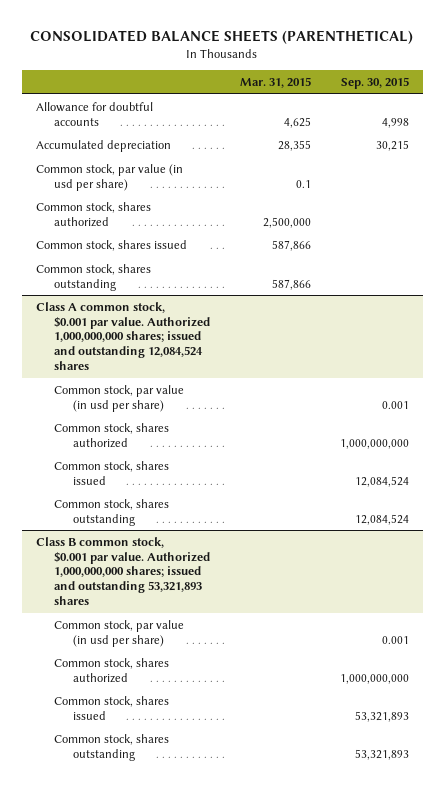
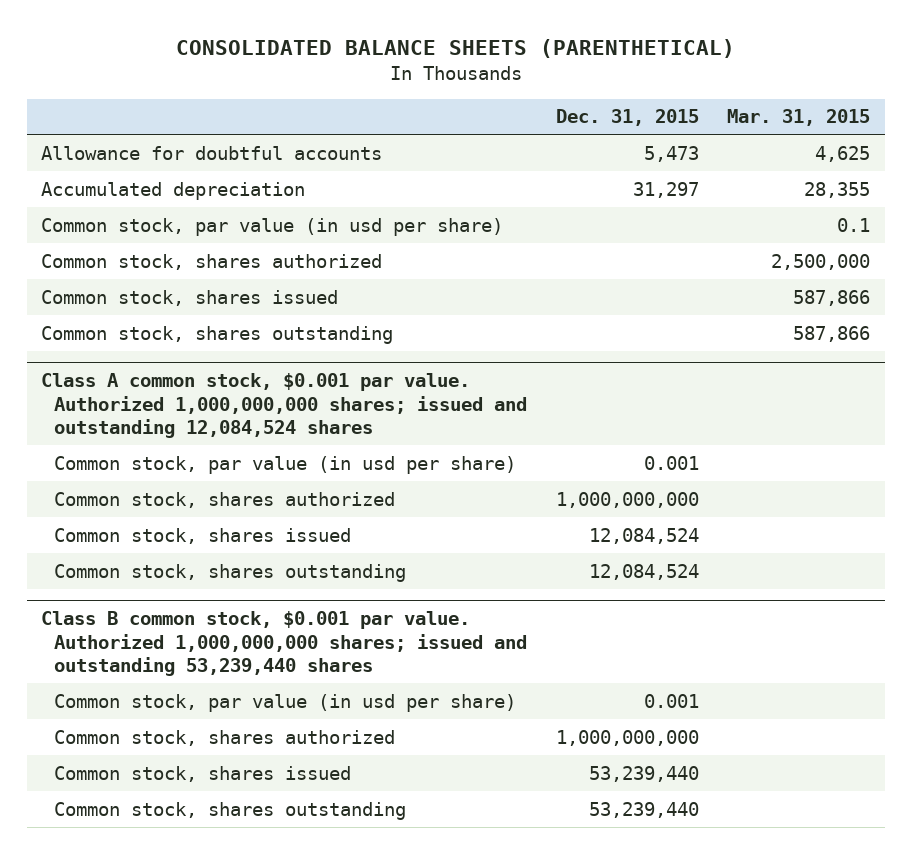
[340,76,409,89] Sep. 30, 2015 -> none
none -> [555,109,699,127] Dec. 31, 2015
[36,536,211,605] Class B common stock, $0.001 par value. Authorized 1,000,000,000 shares; issued and outstanding 53,321,893 shares -> [41,611,527,677] Class B common stock, $0.001 par value. Authorized 1,000,000,000 shares; issued and outstanding 53,239,440 shares

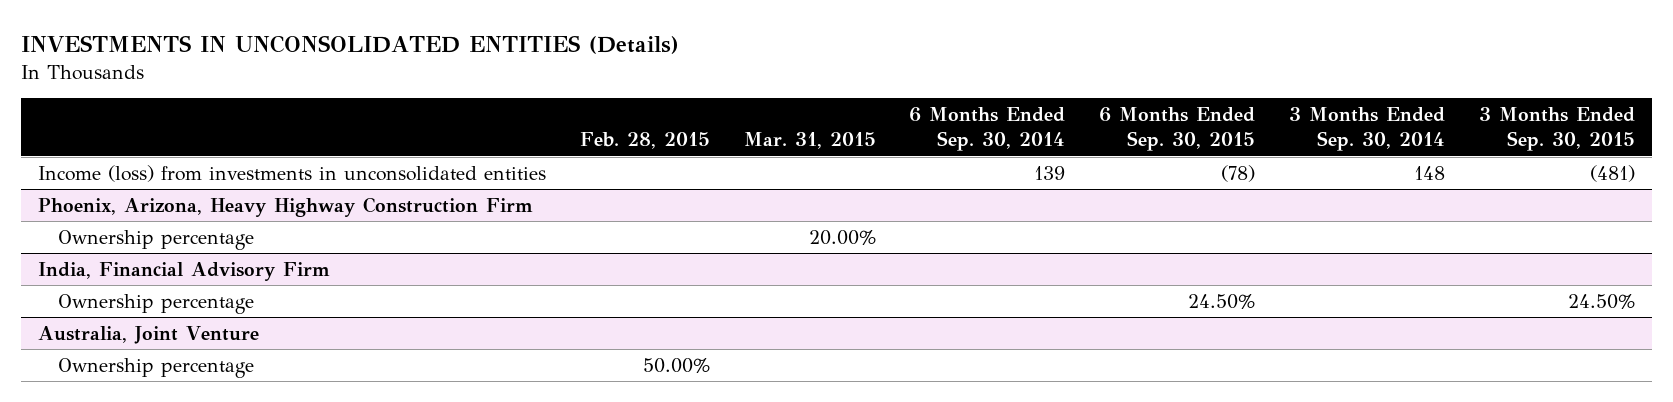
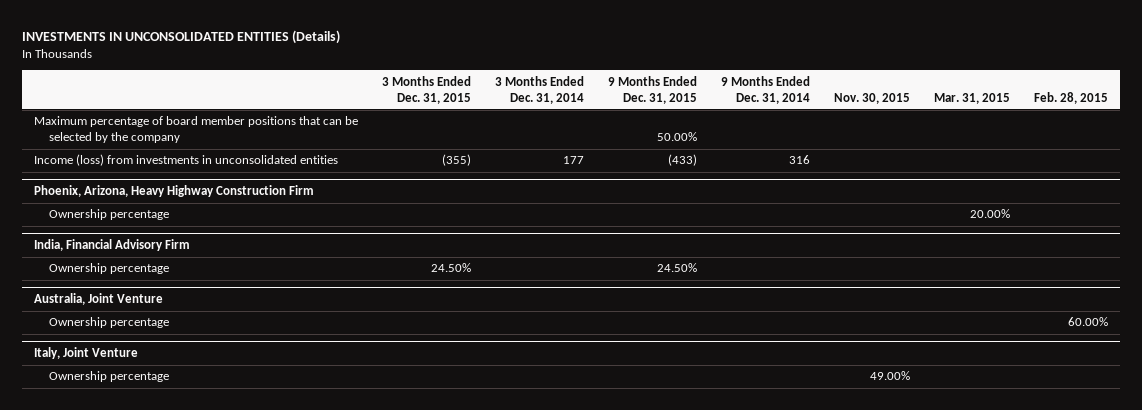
[909,107,1066,152] 6 Months Ended Sep. 30, 2014 -> none
[1099,107,1256,152] 6 Months Ended Sep. 30, 2015 -> none
[1289,107,1446,152] 3 Months Ended Sep. 30, 2014 -> none
[1478,107,1635,152] 3 Months Ended Sep. 30, 2015 -> none
none -> [381,75,471,104] 3 Months Ended Dec. 31, 2015
none -> [494,75,584,104] 3 Months Ended Dec. 31, 2014
none -> [607,75,697,104] 9 Months Ended Dec. 31, 2015
none -> [720,75,810,104] 9 Months Ended Dec. 31, 2014
none -> [833,92,910,104] Nov. 30, 2015
none -> [34,116,359,144] Maximum percentage of board member positions that can be selected by the company
[642,357,710,373] 50.00% -> [1067,317,1108,327] 60.00%
none -> [34,347,139,360] Italy, Joint Venture
none -> [49,371,170,383] Ownership percentage

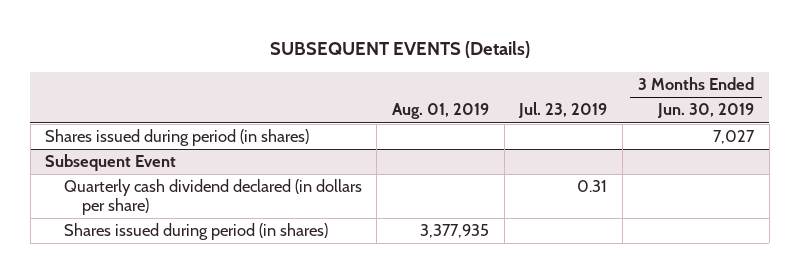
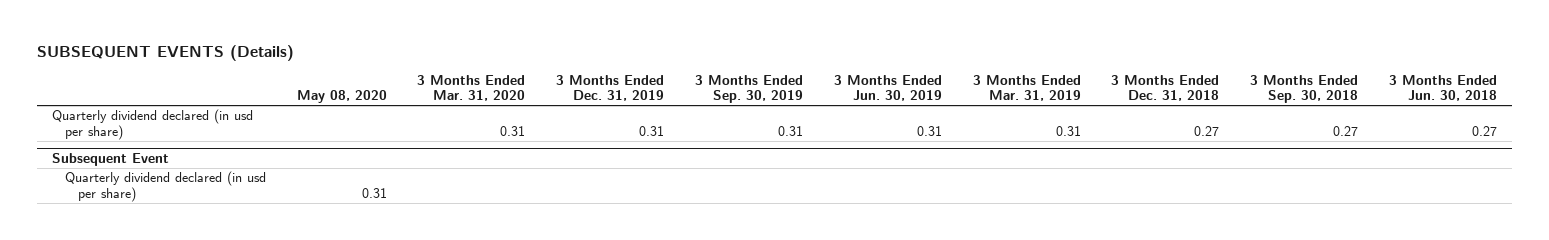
[392,103,490,120] Aug. 01, 2019 -> none
[518,102,608,119] Jul. 23, 2019 -> none
none -> [296,90,387,104] May 08, 2020
none -> [417,74,526,102] 3 Months Ended Mar. 31, 2020
none -> [556,74,665,102] 3 Months Ended Dec. 31, 2019
none -> [695,74,804,104] 3 Months Ended Sep. 30, 2019
none -> [972,74,1081,102] 3 Months Ended Mar. 31, 2019
none -> [1111,74,1220,102] 3 Months Ended Dec. 31, 2018
none -> [1250,74,1359,104] 3 Months Ended Sep. 30, 2018
none -> [1389,74,1498,102] 3 Months Ended Jun. 30, 2018
[45,129,310,147] Shares issued during period (in shares) -> none
none -> [52,109,254,140] Quarterly dividend declared (in usd per share)
[63,223,328,241] Shares issued during period (in shares) -> none
[63,179,362,216] Quarterly cash dividend declared (in dollars per share) -> [64,171,266,202] Quarterly dividend declared (in usd per share)

